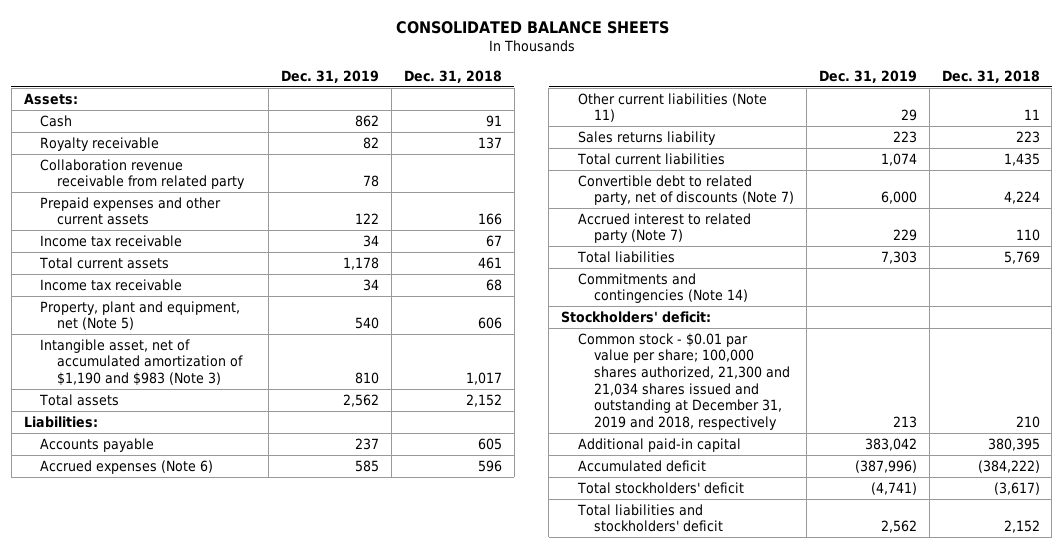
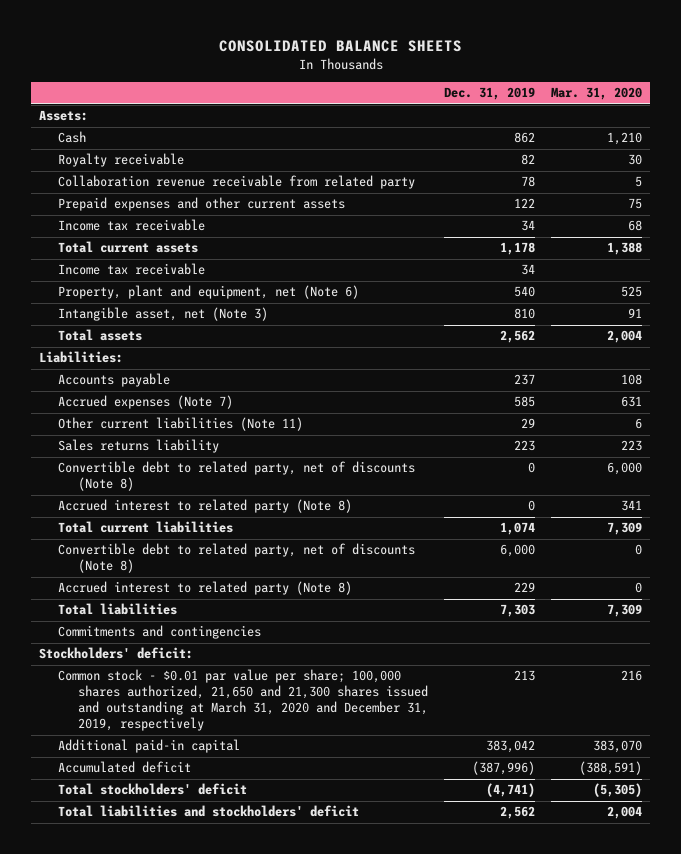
[404,70,503,84] Dec. 31, 2018 -> none
none -> [551,87,643,101] Mar. 31, 2020
[40,300,241,331] Property, plant and equipment, net (Note 5) -> [58,285,360,300] Property, plant and equipment, net (Note 6)
[40,338,243,387] Intangible asset, net of accumulated amortization of $1,190 and $983 (Note 3) -> [58,307,269,322] Intangible asset, net (Note 3)
[40,459,214,474] Accrued expenses (Note 6) -> [58,395,234,410] Accrued expenses (Note 7)
none -> [58,461,416,492] Convertible debt to related party, net of discounts (Note 8)
none -> [58,499,353,514] Accrued interest to related party (Note 8)
[577,174,795,206] Convertible debt to related party, net of discounts (Note 7) -> [58,543,416,574] Convertible debt to related party, net of discounts (Note 8)
[577,212,751,244] Accrued interest to related party (Note 7) -> [58,581,353,596] Accrued interest to related party (Note 8)
[577,272,749,304] Commitments and contingencies (Note 14) -> [58,625,262,640] Commitments and contingencies
[577,332,791,430] Common stock - $0.01 par value per share; 100,000 shares authorized, 21,300 and 21,034 shares issued and outstanding at December 31, 2019 and 2018, respectively -> [58,669,428,732] Common stock - $0.01 par value per share; 100,000 shares authorized, 21,650 and 21,300 shares issued and outstanding at March 31, 2020 and December 31, 2019, respectively

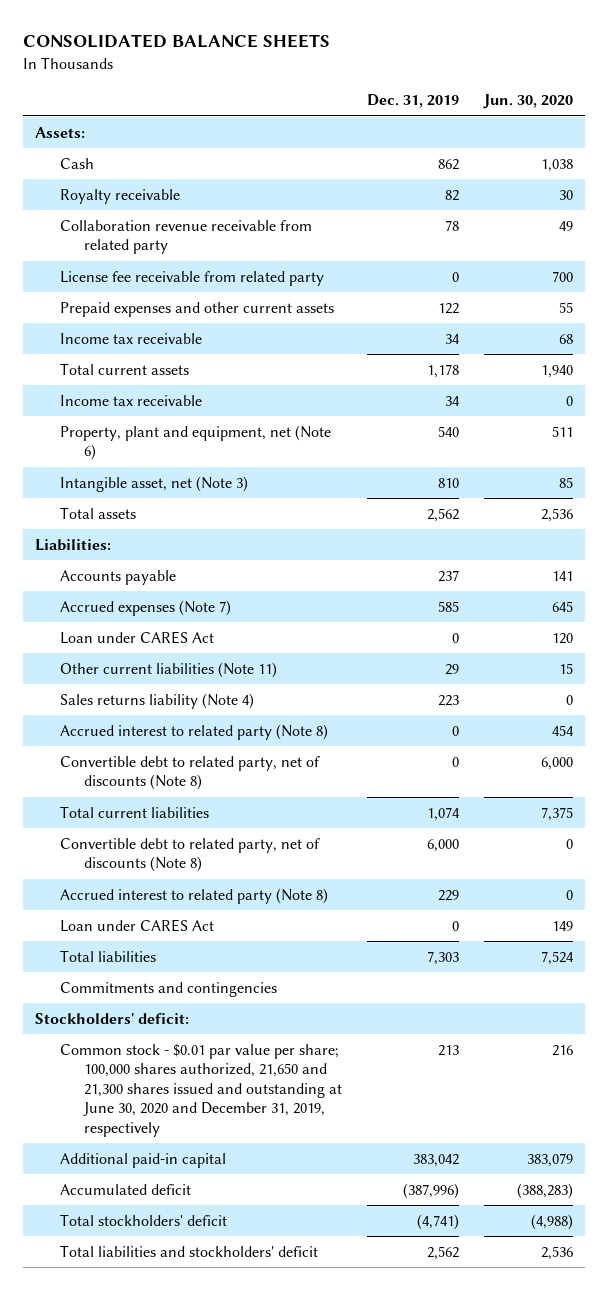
[551,87,643,101] Mar. 31, 2020 -> none
none -> [482,94,573,110] Jun. 30, 2020
none -> [59,270,324,286] License fee receivable from related party
none -> [59,630,214,644] Loan under CARES Act
[58,439,220,454] Sales returns liability -> [59,692,254,709] Sales returns liability (Note 4)
[58,461,416,492] Convertible debt to related party, net of discounts (Note 8) -> [59,755,320,791] Convertible debt to related party, net of discounts (Note 8)
none -> [59,918,214,932] Loan under CARES Act
[58,669,428,732] Common stock - $0.01 par value per share; 100,000 shares authorized, 21,650 and 21,300 shares issued and outstanding at March 31, 2020 and December 31, 2019, respectively -> [59,1043,342,1138] Common stock - $0.01 par value per share; 100,000 shares authorized, 21,650 and 21,300 shares issued and outstanding at June 30, 2020 and December 31, 2019, respectively

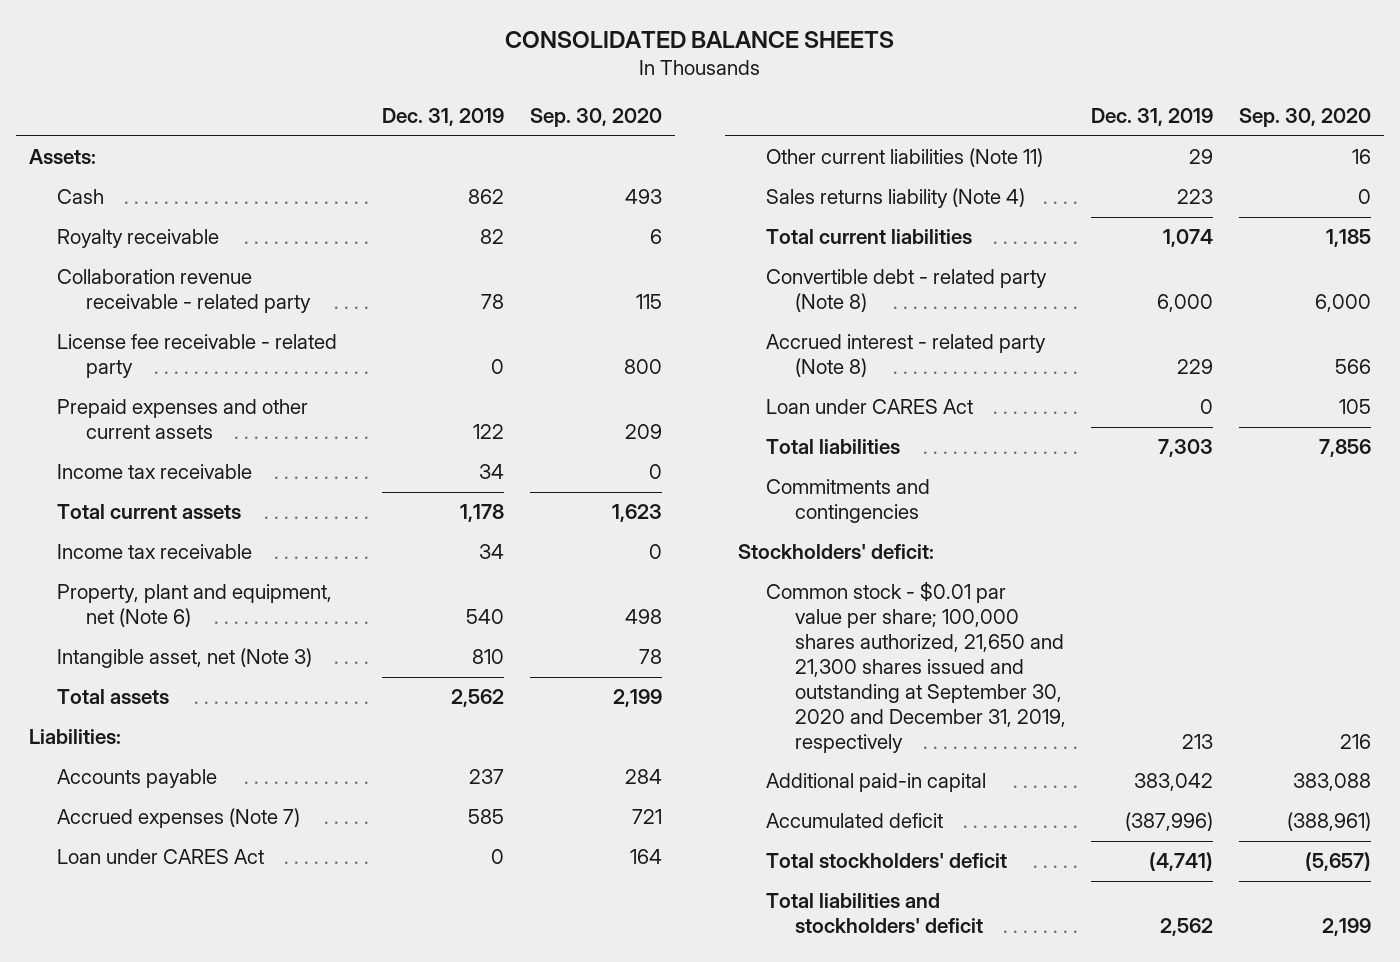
[482,94,573,110] Jun. 30, 2020 -> none
none -> [529,108,662,128] Sep. 30, 2020
[59,219,312,255] Collaboration revenue receivable from related party -> [57,269,311,314] Collaboration revenue receivable - related party
[59,270,324,286] License fee receivable from related party -> [57,334,338,379] License fee receivable - related party
[59,723,328,740] Accrued interest to related party (Note 8) -> none
[59,755,320,791] Convertible debt to related party, net of discounts (Note 8) -> none
[59,837,320,873] Convertible debt to related party, net of discounts (Note 8) -> [766,269,1048,313] Convertible debt - related party (Note 8)
[59,887,328,904] Accrued interest to related party (Note 8) -> [766,334,1047,378] Accrued interest - related party (Note 8)
[59,1043,342,1138] Common stock - $0.01 par value per share; 100,000 shares authorized, 21,650 and 21,300 shares issued and outstanding at June 30, 2020 and December 31, 2019, respectively -> [766,581,1066,753] Common stock - $0.01 par value per share; 100,000 shares authorized, 21,650 and 21,300 shares issued and outstanding at September 30, 2020 and December 31, 2019, respectively

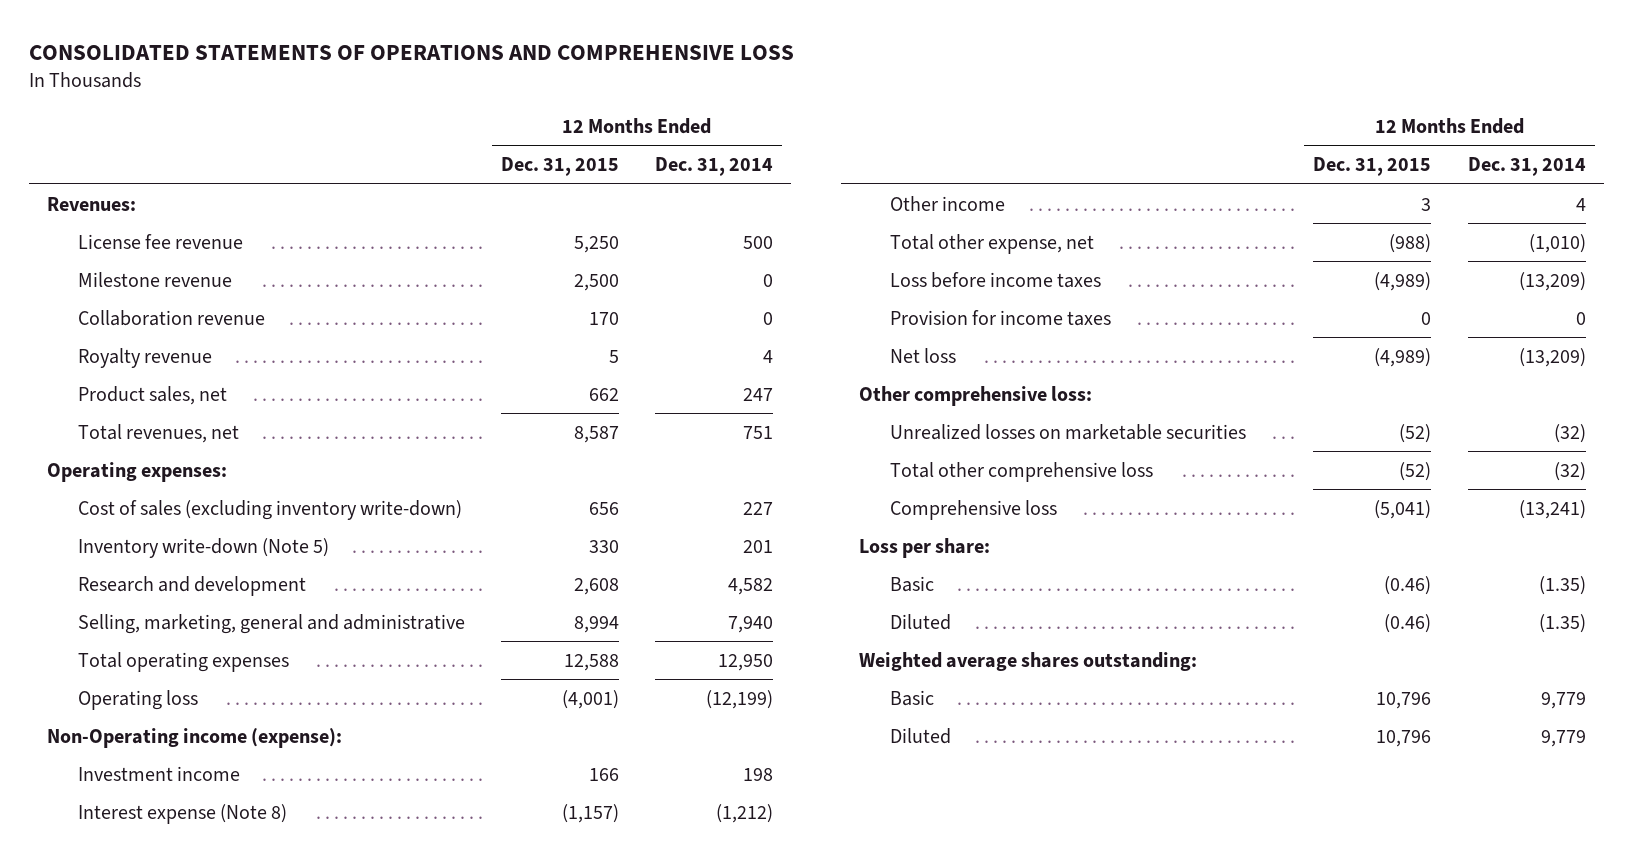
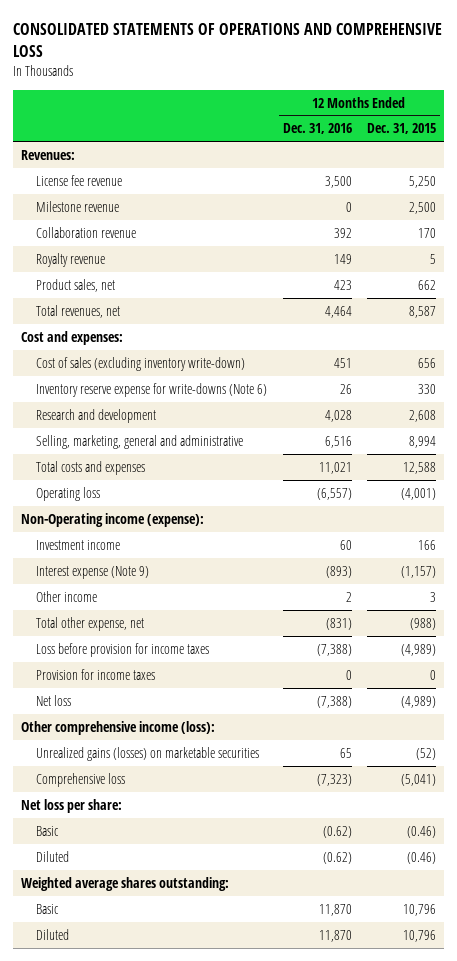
[655,157,774,177] Dec. 31, 2014 -> none
none -> [282,123,352,135] Dec. 31, 2016
[46,461,227,482] Operating expenses: -> [20,330,123,345] Cost and expenses:
[77,537,329,558] Inventory write-down (Note 5) -> [36,382,268,397] Inventory reserve expense for write-downs (Note 6)
[77,651,289,672] Total operating expenses -> [36,460,146,475] Total costs and expenses
[77,803,287,824] Interest expense (Note 8) -> [36,565,150,579] Interest expense (Note 9)
[890,271,1102,288] Loss before income taxes -> [36,642,210,657] Loss before provision for income taxes
[890,461,1154,482] Total other comprehensive loss -> none
[859,385,1093,406] Other comprehensive loss: -> [20,720,215,735] Other comprehensive income (loss):
[890,423,1247,440] Unrealized losses on marketable securities -> [36,746,260,761] Unrealized gains (losses) on marketable securities
[859,537,991,558] Loss per share: -> [20,798,122,813] Net loss per share:

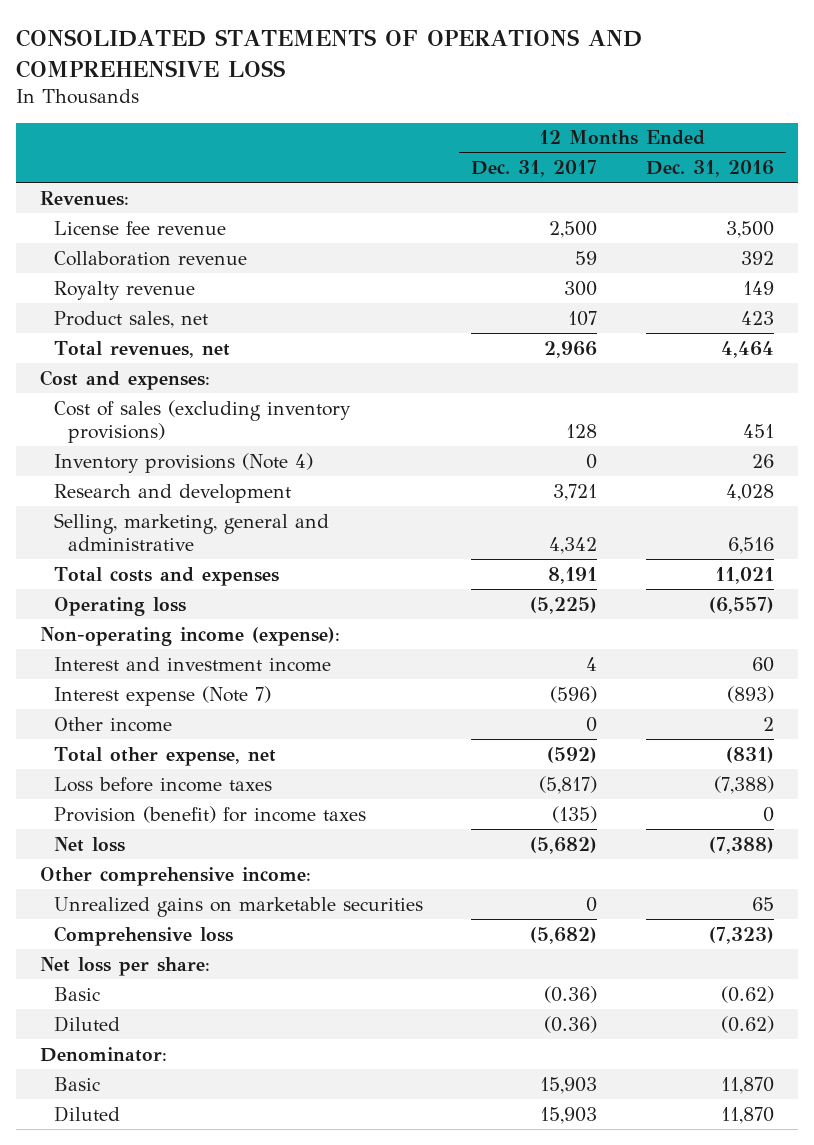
[366,123,436,135] Dec. 31, 2015 -> none
none -> [471,160,598,178] Dec. 31, 2017
[36,200,120,212] Milestone revenue -> none
[36,356,246,371] Cost of sales (excluding inventory write-down) -> [54,399,352,443] Cost of sales (excluding inventory provisions)
[36,382,268,397] Inventory reserve expense for write-downs (Note 6) -> [54,452,314,473] Inventory provisions (Note 4)
[20,512,204,527] Non-Operating income (expense): -> [40,626,341,646] Non-operating income (expense):
[36,539,121,550] Investment income -> [54,656,332,672] Interest and investment income
[36,565,150,579] Interest expense (Note 9) -> [54,685,272,706] Interest expense (Note 7)
[36,642,210,657] Loss before provision for income taxes -> [54,776,273,792] Loss before income taxes
[36,668,156,680] Provision for income taxes -> [54,805,367,823] Provision (benefit) for income taxes
[20,720,215,735] Other comprehensive income (loss): -> [40,866,312,886] Other comprehensive income:
[36,746,260,761] Unrealized gains (losses) on marketable securities -> [54,896,424,917] Unrealized gains on marketable securities
[20,876,229,891] Weighted average shares outstanding: -> [40,1046,168,1062] Denominator:

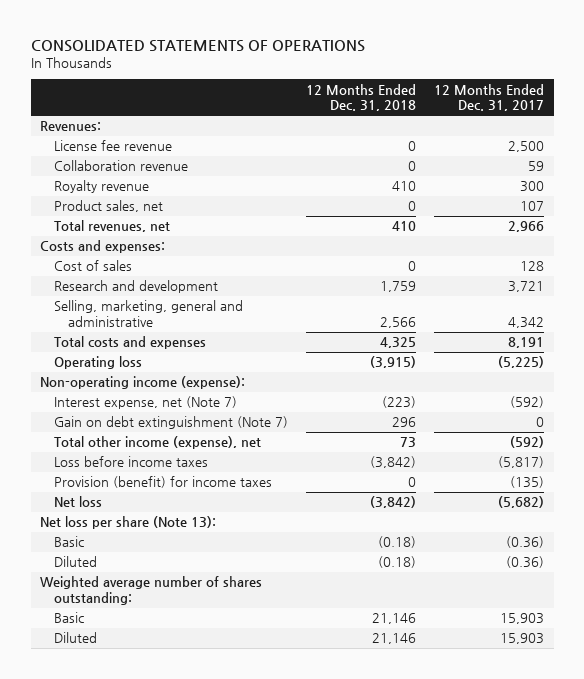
[16,29,643,78] CONSOLIDATED STATEMENTS OF OPERATIONS AND COMPREHENSIVE LOSS -> [30,40,365,53] CONSOLIDATED STATEMENTS OF OPERATIONS
[645,160,774,178] Dec. 31, 2016 -> none
none -> [306,83,417,112] 12 Months Ended Dec. 31, 2018
[54,452,314,473] Inventory provisions (Note 4) -> none
[40,369,211,390] Cost and expenses: -> [39,240,165,254] Costs and expenses:
[54,399,352,443] Cost of sales (excluding inventory provisions) -> [53,260,132,272] Cost of sales
[54,656,332,672] Interest and investment income -> none
[54,716,173,732] Other income -> none
[54,685,272,706] Interest expense (Note 7) -> [53,396,237,410] Interest expense, net (Note 7)
[550,685,598,703] (596) -> [510,396,545,409] (592)
none -> [53,416,288,430] Gain on debt extinguishment (Note 7)
[54,746,277,766] Total other expense, net -> [53,436,261,450] Total other income (expense), net
[40,866,312,886] Other comprehensive income: -> none
[54,896,424,917] Unrealized gains on marketable securities -> none
[54,925,234,946] Comprehensive loss -> none
[40,956,211,976] Net loss per share: -> [39,516,216,530] Net loss per share (Note 13):
[40,1046,168,1062] Denominator: -> [39,576,262,606] Weighted average number of shares outstanding:

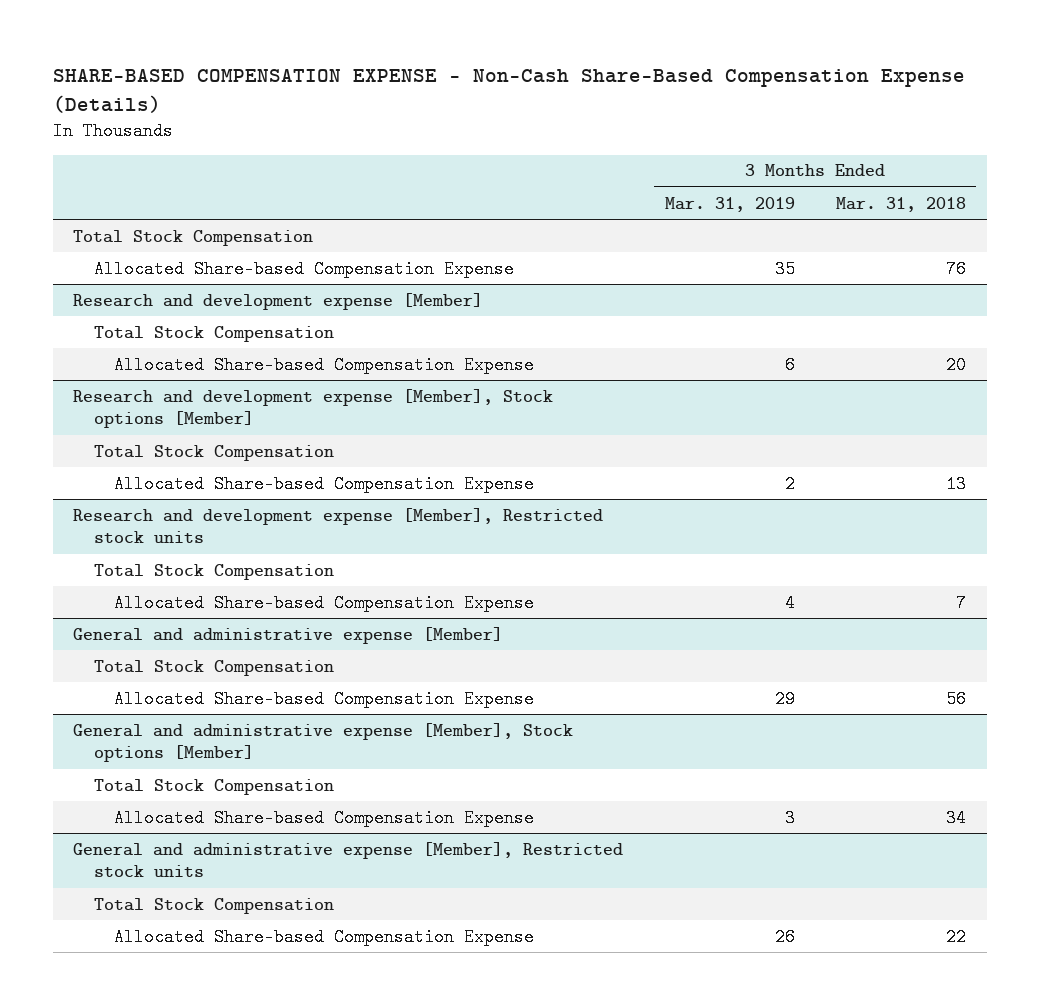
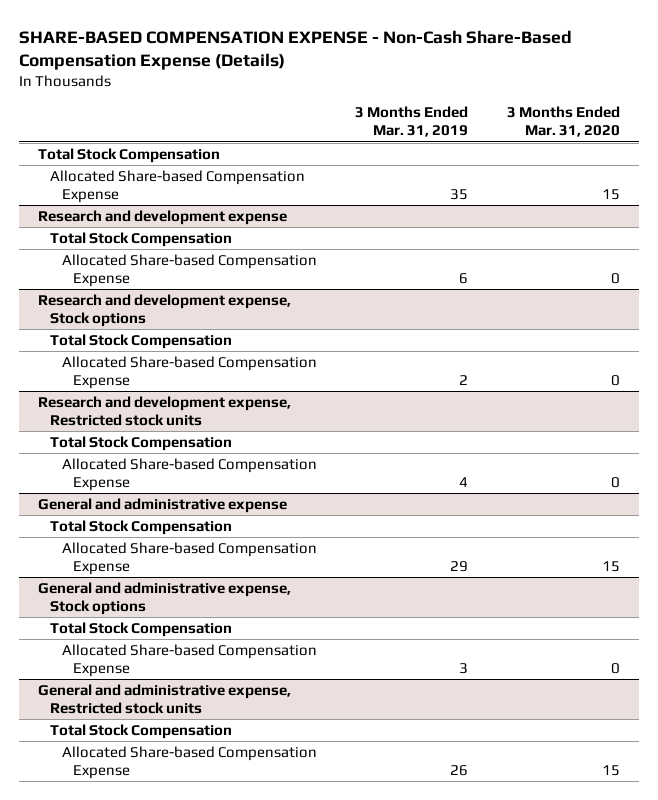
[836,196,967,212] Mar. 31, 2018 -> none
none -> [506,106,620,138] 3 Months Ended Mar. 31, 2020
[73,292,484,310] Research and development expense [Member] -> [38,210,288,226] Research and development expense
[73,388,554,429] Research and development expense [Member], Stock options [Member] -> [38,294,292,328] Research and development expense, Stock options
[73,507,604,544] Research and development expense [Member], Restricted stock units -> [38,396,292,427] Research and development expense, Restricted stock units
[73,626,504,644] General and administrative expense [Member] -> [38,498,288,514] General and administrative expense
[73,722,574,763] General and administrative expense [Member], Stock options [Member] -> [38,582,292,616] General and administrative expense, Stock options
[73,841,624,878] General and administrative expense [Member], Restricted stock units -> [38,684,292,715] General and administrative expense, Restricted stock units

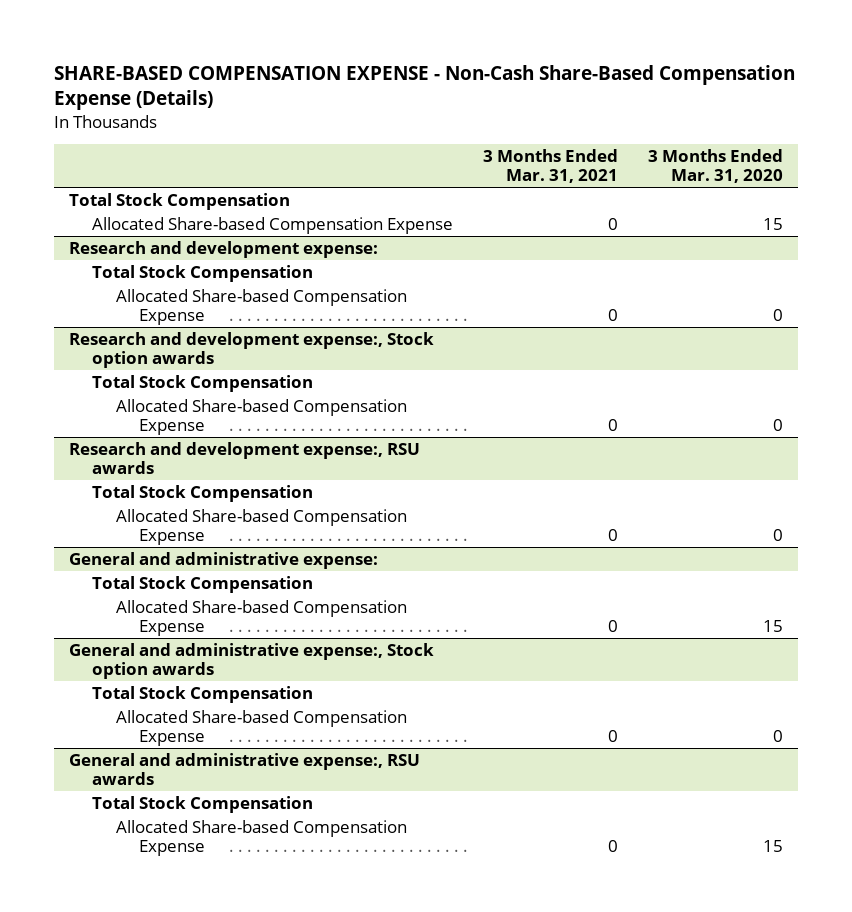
[355,106,469,138] 3 Months Ended Mar. 31, 2019 -> none
none -> [483,148,619,184] 3 Months Ended Mar. 31, 2021
[38,210,288,226] Research and development expense -> [69,240,379,258] Research and development expense:
[38,294,292,328] Research and development expense, Stock options -> [69,331,435,369] Research and development expense:, Stock option awards
[38,396,292,427] Research and development expense, Restricted stock units -> none
none -> [69,441,421,475] Research and development expense:, RSU awards
[38,498,288,514] General and administrative expense -> [69,551,379,569] General and administrative expense:
[38,582,292,616] General and administrative expense, Stock options -> [69,642,435,680] General and administrative expense:, Stock option awards
[38,684,292,715] General and administrative expense, Restricted stock units -> none
none -> [69,752,421,786] General and administrative expense:, RSU awards

